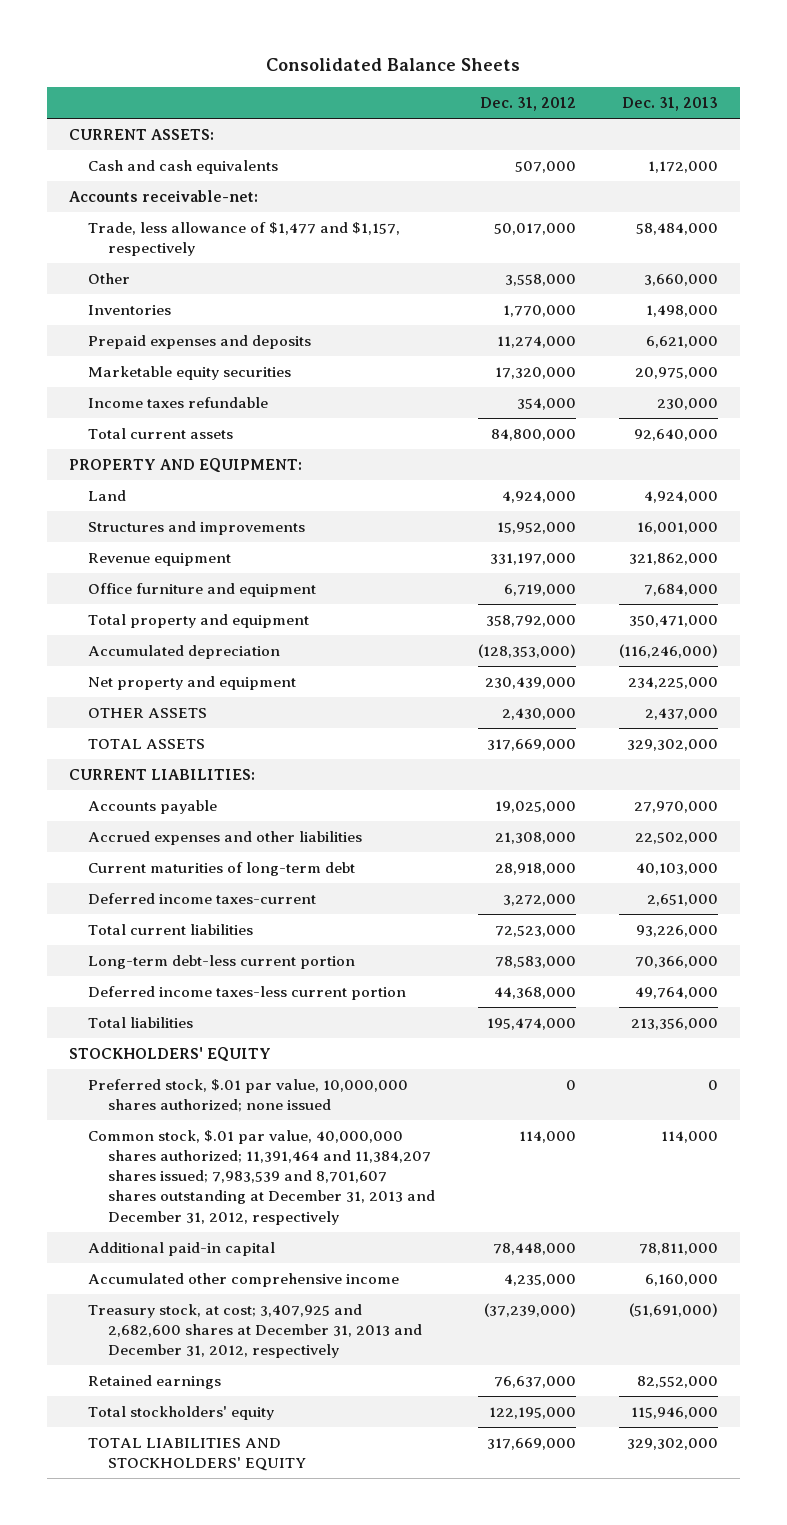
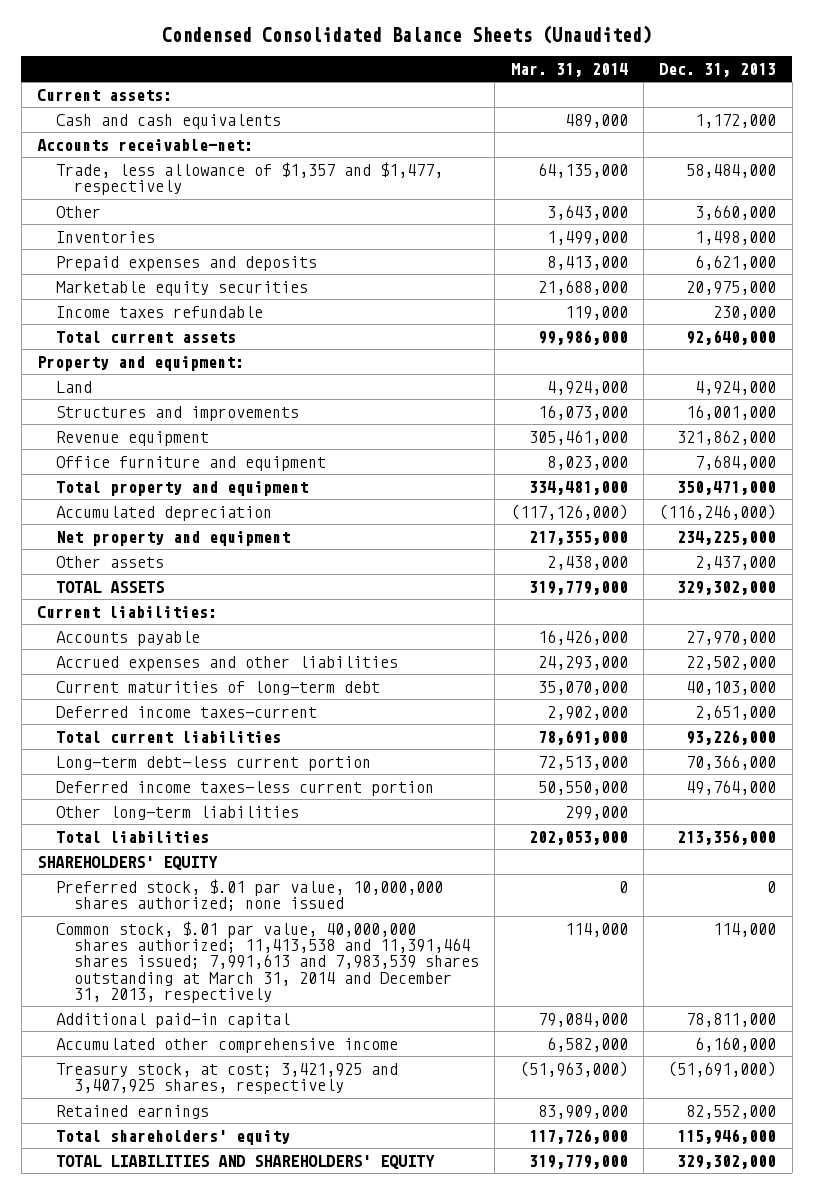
[266,58,521,72] Consolidated Balance Sheets -> [161,25,652,45] Condensed Consolidated Balance Sheets (Unaudited)
[480,96,577,111] Dec. 31, 2012 -> none
none -> [510,62,628,77] Mar. 31, 2014
[68,128,214,140] CURRENT ASSETS: -> [37,88,173,101] Current assets:
[88,221,401,257] Trade, less allowance of $1,477 and $1,157, respectively -> [55,161,443,196] Trade, less allowance of $1,357 and $1,477, respectively
[68,457,302,473] PROPERTY AND EQUIPMENT: -> [37,355,245,371] Property and equipment:
[88,707,208,718] OTHER ASSETS -> [55,555,164,568] Other assets
[68,768,255,780] CURRENT LIABILITIES: -> [37,605,218,618] Current liabilities:
none -> [55,805,299,820] Other long-term liabilities
[68,1046,271,1062] STOCKHOLDERS' EQUITY -> none
none -> [37,855,219,870] SHAREHOLDERS' EQUITY
[88,1129,435,1225] Common stock, $.01 par value, 40,000,000 shares authorized; 11,391,464 and 11,384,207 shares issued; 7,983,539 and 8,701,607 shares outstanding at December 31, 2013 and December 31, 2012, respectively -> [55,920,480,1003] Common stock, $.01 par value, 40,000,000 shares authorized; 11,413,538 and 11,391,464 shares issued; 7,991,613 and 7,983,539 shares outstanding at March 31, 2014 and December 31, 2013, respectively
[88,1303,422,1359] Treasury stock, at cost; 3,407,925 and 2,682,600 shares at December 31, 2013 and December 31, 2012, respectively -> [55,1062,398,1095] Treasury stock, at cost; 3,421,925 and 3,407,925 shares, respectively
[88,1405,275,1420] Total stockholders' equity -> [55,1129,290,1145] Total shareholders' equity
[88,1437,306,1472] TOTAL LIABILITIES AND STOCKHOLDERS' EQUITY -> [55,1154,435,1169] TOTAL LIABILITIES AND SHAREHOLDERS' EQUITY

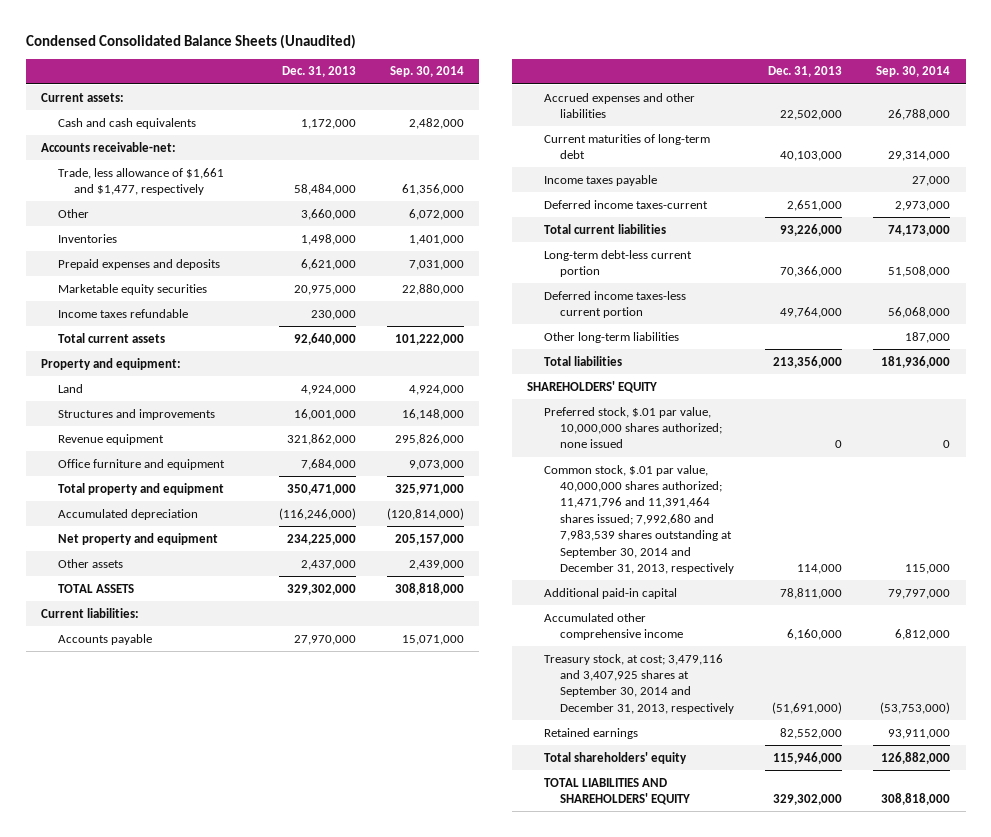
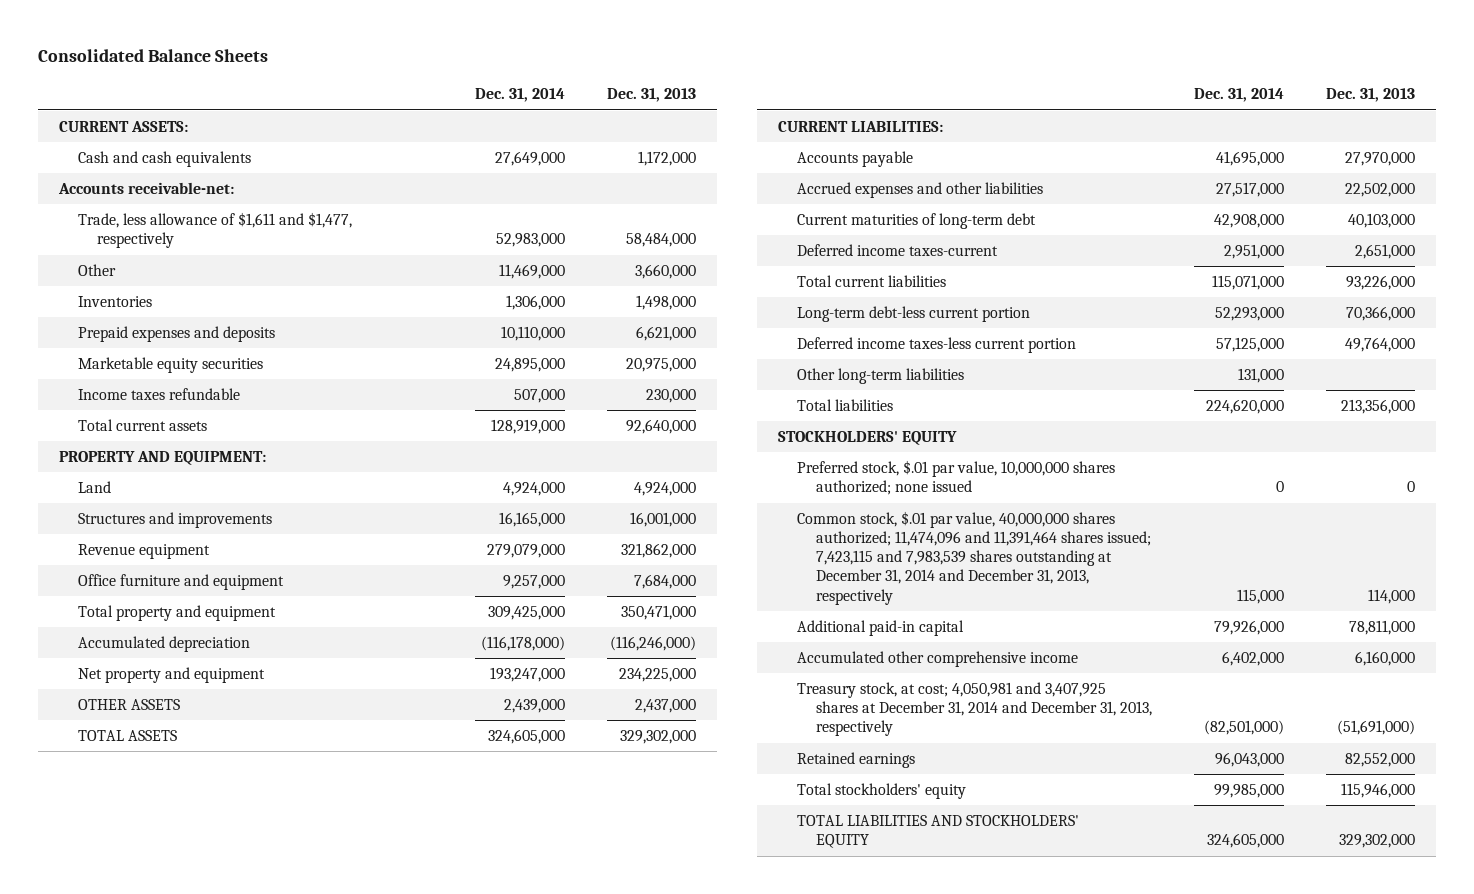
[25,33,356,49] Condensed Consolidated Balance Sheets (Unaudited) -> [37,49,268,63] Consolidated Balance Sheets
[389,66,464,78] Sep. 30, 2014 -> none
none -> [474,88,565,103] Dec. 31, 2014
[41,92,125,102] Current assets: -> [58,121,188,133] CURRENT ASSETS:
[57,167,224,195] Trade, less allowance of $1,661 and $1,477, respectively -> [77,212,352,249] Trade, less allowance of $1,611 and $1,477, respectively
[41,357,182,370] Property and equipment: -> [58,451,266,466] PROPERTY AND EQUIPMENT:
[57,558,123,568] Other assets -> [77,699,180,711] OTHER ASSETS
[41,607,140,618] Current liabilities: -> [778,121,944,133] CURRENT LIABILITIES:
[543,174,657,186] Income taxes payable -> none
[527,380,658,393] SHAREHOLDERS' EQUITY -> [778,431,958,446] STOCKHOLDERS' EQUITY
[543,464,735,575] Common stock, $.01 par value, 40,000,000 shares authorized; 11,471,796 and 11,391,464 shares issued; 7,992,680 and 7,983,539 shares outstanding at September 30, 2014 and December 31, 2013, respectively -> [796,511,1151,605] Common stock, $.01 par value, 40,000,000 shares authorized; 11,474,096 and 11,391,464 shares issued; 7,423,115 and 7,983,539 shares outstanding at December 31, 2014 and December 31, 2013, respectively
[543,653,735,714] Treasury stock, at cost; 3,479,116 and 3,407,925 shares at September 30, 2014 and December 31, 2013, respectively -> [796,682,1152,737] Treasury stock, at cost; 4,050,981 and 3,407,925 shares at December 31, 2014 and December 31, 2013, respectively
[543,751,687,764] Total shareholders' equity -> [796,783,966,800] Total stockholders' equity
[543,777,691,805] TOTAL LIABILITIES AND SHAREHOLDERS' EQUITY -> [796,815,1079,849] TOTAL LIABILITIES AND STOCKHOLDERS' EQUITY

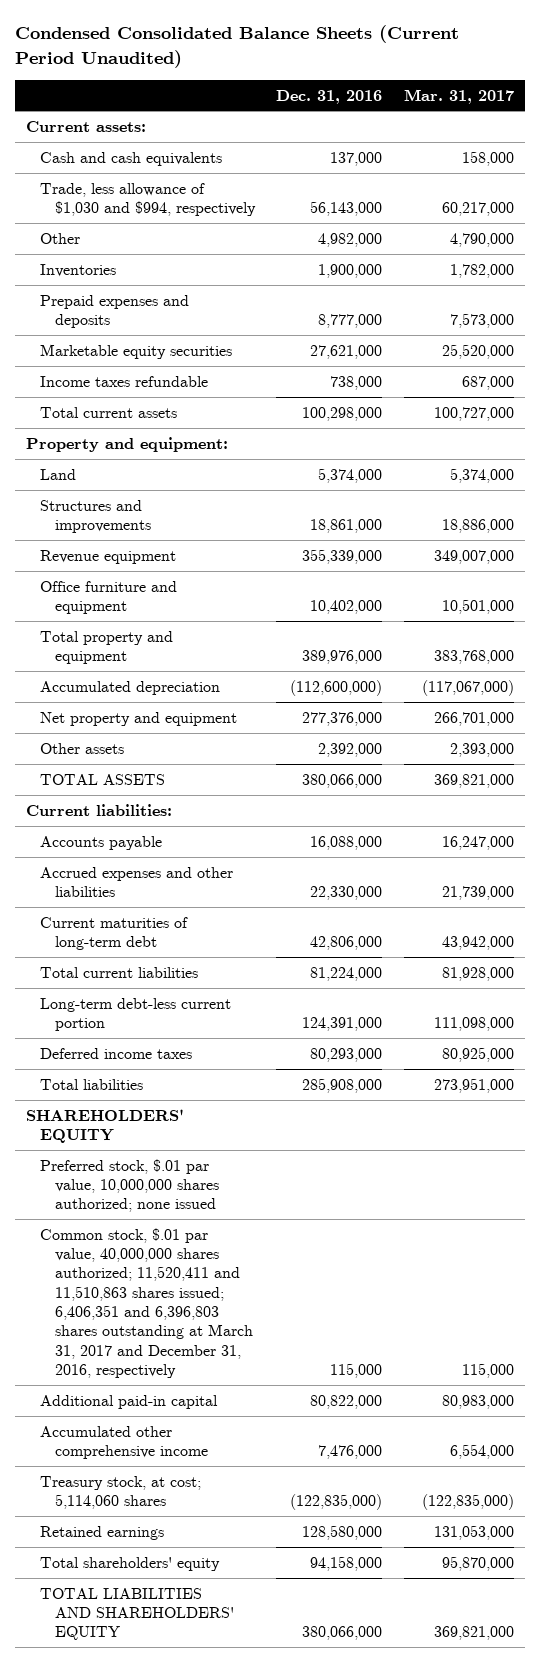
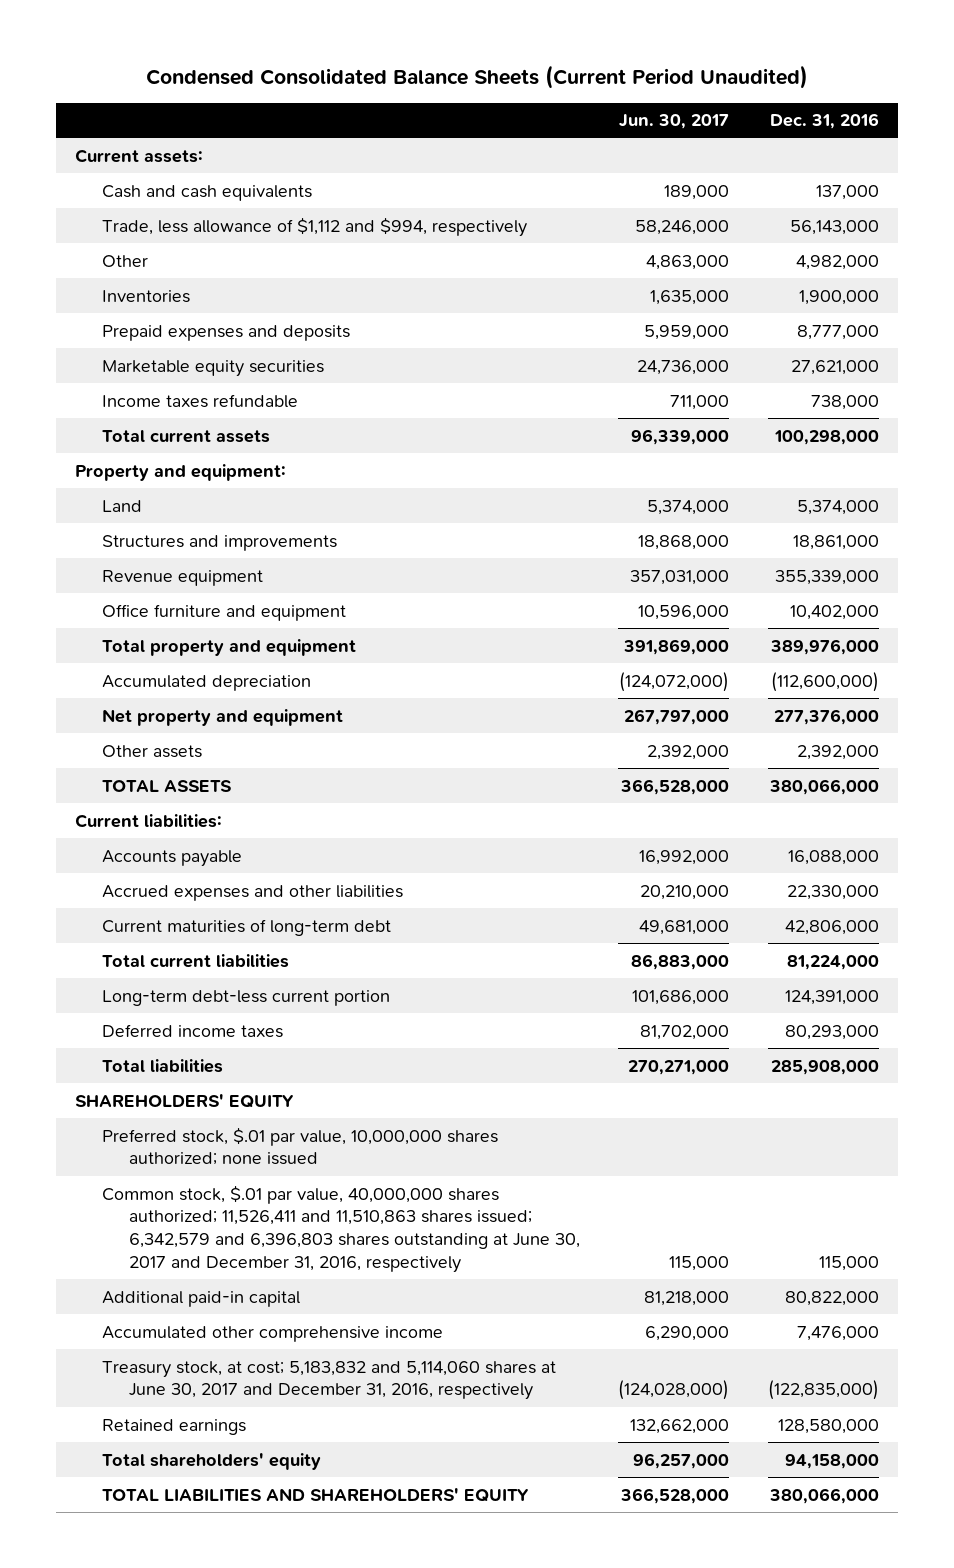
[403,88,514,104] Mar. 31, 2017 -> none
none -> [619,114,730,130] Jun. 30, 2017
[40,182,256,217] Trade, less allowance of $1,030 and $994, respectively -> [102,216,528,237] Trade, less allowance of $1,112 and $994, respectively
[40,1227,253,1379] Common stock, $.01 par value, 40,000,000 shares authorized; 11,520,411 and 11,510,863 shares issued; 6,406,351 and 6,396,803 shares outstanding at March 31, 2017 and December 31, 2016, respectively -> [102,1184,581,1273] Common stock, $.01 par value, 40,000,000 shares authorized; 11,526,411 and 11,510,863 shares issued; 6,342,579 and 6,396,803 shares outstanding at June 30, 2017 and December 31, 2016, respectively
[40,1475,202,1510] Treasury stock, at cost; 5,114,060 shares -> [102,1360,557,1401] Treasury stock, at cost; 5,183,832 and 5,114,060 shares at June 30, 2017 and December 31, 2016, respectively

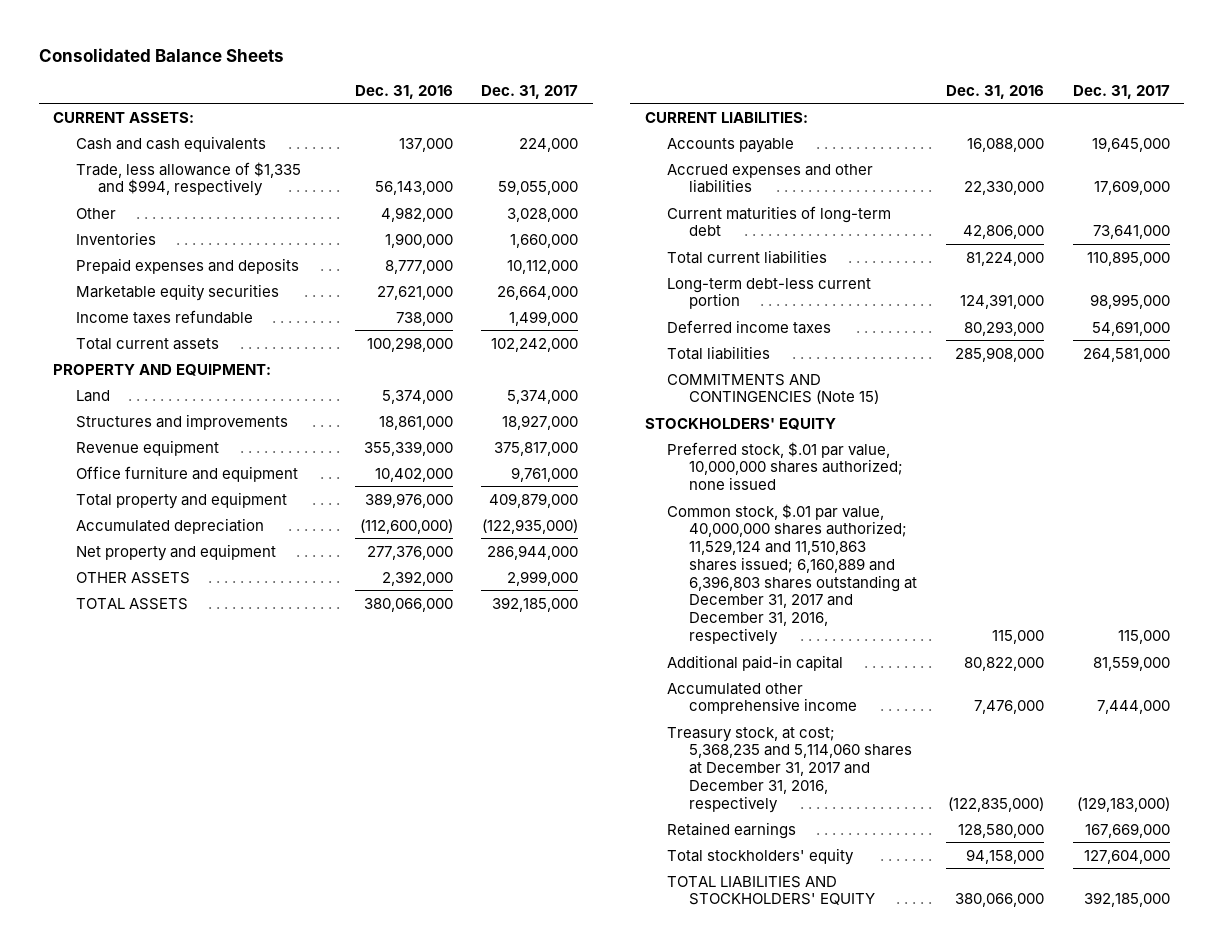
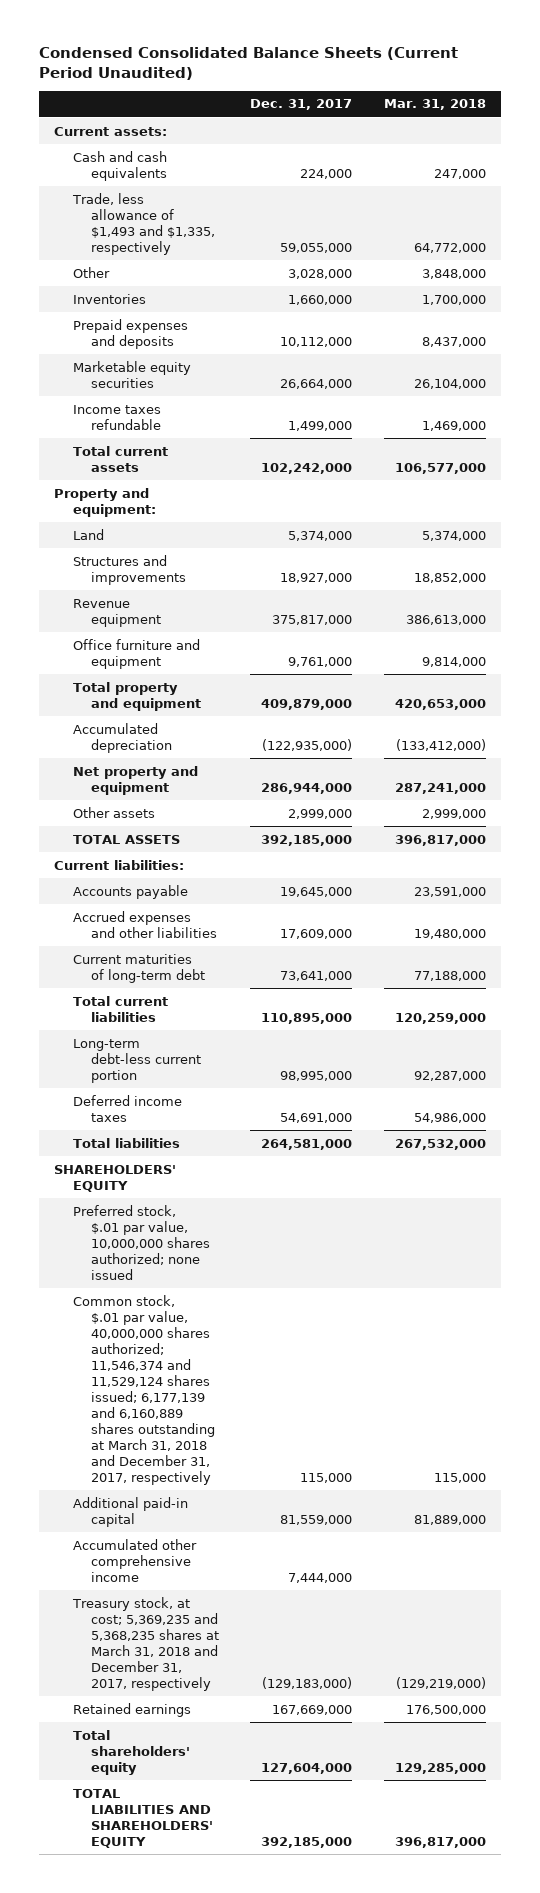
[38,48,284,63] Consolidated Balance Sheets -> [38,47,458,81] Condensed Consolidated Balance Sheets (Current Period Unaudited)
[354,84,453,99] Dec. 31, 2016 -> none
none -> [383,99,486,111] Mar. 31, 2018
[53,111,195,123] CURRENT ASSETS: -> [54,126,168,136] Current assets:
[75,161,301,197] Trade, less allowance of $1,335 and $994, respectively -> [71,192,215,255] Trade, less allowance of $1,493 and $1,335, respectively
[53,363,272,376] PROPERTY AND EQUIPMENT: -> [54,487,156,517] Property and equipment:
[75,571,190,584] OTHER ASSETS -> [72,806,155,818] Other assets
[644,111,808,123] CURRENT LIABILITIES: -> [54,859,185,870] Current liabilities:
[666,373,880,405] COMMITMENTS AND CONTINGENCIES (Note 15) -> none
[644,417,836,430] STOCKHOLDERS' EQUITY -> [54,1164,177,1192] SHAREHOLDERS' EQUITY
[666,503,918,645] Common stock, $.01 par value, 40,000,000 shares authorized; 11,529,124 and 11,510,863 shares issued; 6,160,889 and 6,396,803 shares outstanding at December 31, 2017 and December 31, 2016, respectively -> [72,1294,215,1486] Common stock, $.01 par value, 40,000,000 shares authorized; 11,546,374 and 11,529,124 shares issued; 6,177,139 and 6,160,889 shares outstanding at March 31, 2018 and December 31, 2017, respectively
[666,726,913,813] Treasury stock, at cost; 5,368,235 and 5,114,060 shares at December 31, 2017 and December 31, 2016, respectively -> [71,1596,219,1691] Treasury stock, at cost; 5,369,235 and 5,368,235 shares at March 31, 2018 and December 31, 2017, respectively
[666,847,854,865] Total stockholders' equity -> [72,1729,190,1775] Total shareholders' equity
[666,875,876,906] TOTAL LIABILITIES AND STOCKHOLDERS' EQUITY -> [72,1788,213,1848] TOTAL LIABILITIES AND SHAREHOLDERS' EQUITY

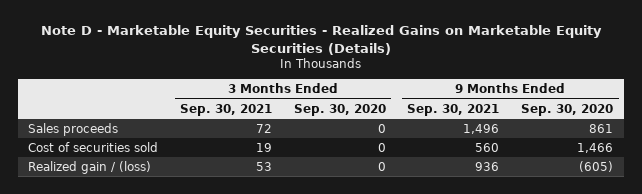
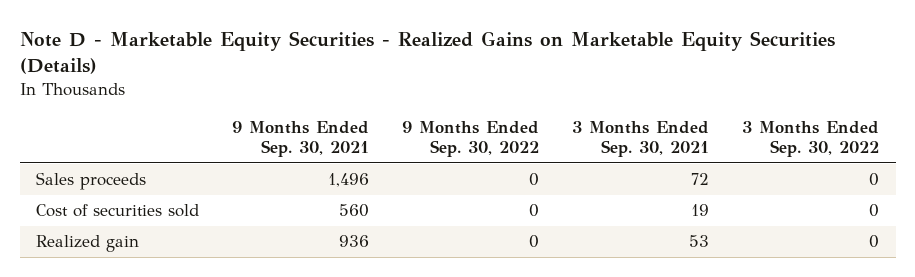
[293,103,386,116] Sep. 30, 2020 -> none
[521,103,614,116] Sep. 30, 2020 -> none
none -> [402,120,540,158] 9 Months Ended Sep. 30, 2022
none -> [742,120,880,158] 3 Months Ended Sep. 30, 2022
[28,160,152,174] Realized gain / (loss) -> [36,235,140,253] Realized gain

